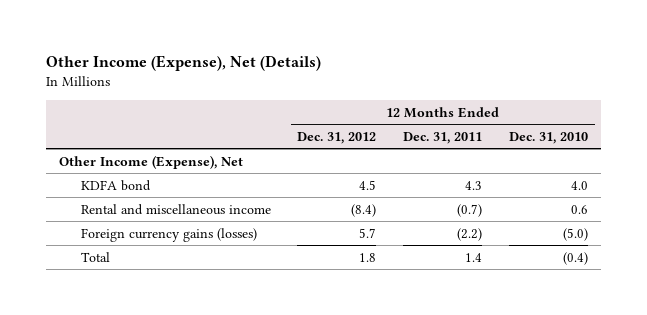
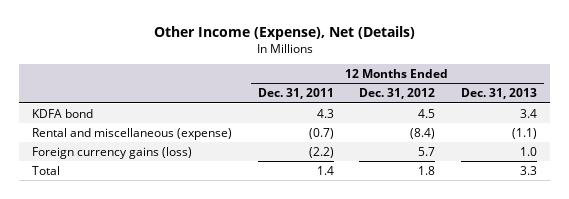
[508,131,588,144] Dec. 31, 2010 -> none
none -> [461,87,538,99] Dec. 31, 2013
[59,154,244,169] Other Income (Expense), Net -> none
[80,203,271,215] Rental and miscellaneous income -> [31,127,232,140] Rental and miscellaneous (expense)
[80,227,257,242] Foreign currency gains (losses) -> [31,146,192,159] Foreign currency gains (loss)

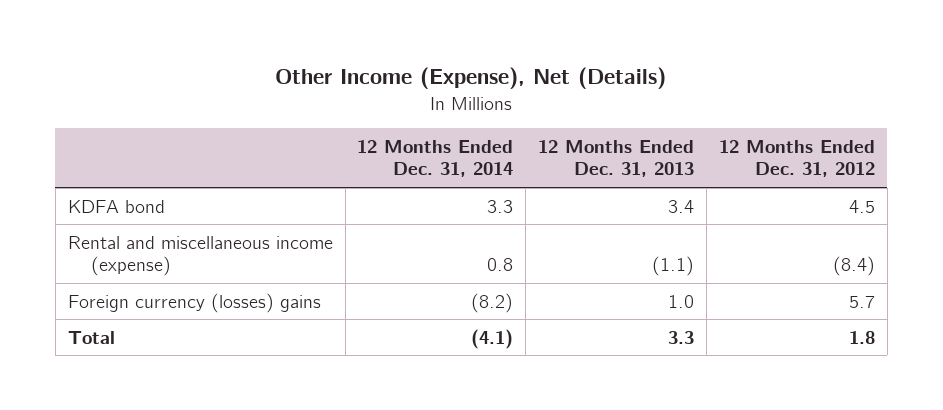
[257,87,334,99] Dec. 31, 2011 -> none
none -> [357,140,514,178] 12 Months Ended Dec. 31, 2014
[31,127,232,140] Rental and miscellaneous (expense) -> [67,235,333,277] Rental and miscellaneous income (expense)
[31,146,192,159] Foreign currency gains (loss) -> [67,292,321,313] Foreign currency (losses) gains

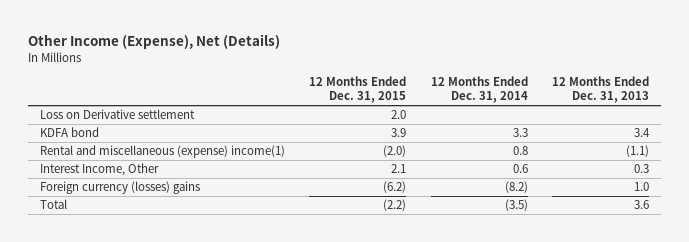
[718,140,875,178] 12 Months Ended Dec. 31, 2012 -> none
none -> [309,76,407,104] 12 Months Ended Dec. 31, 2015
none -> [40,109,196,120] Loss on Derivative settlement
[67,235,333,277] Rental and miscellaneous income (expense) -> [40,145,286,159] Rental and miscellaneous (expense) income(1)
none -> [40,163,160,177] Interest Income, Other
[471,328,514,349] (4.1) -> [504,199,528,212] (3.5)
[668,330,695,344] 3.3 -> [633,200,649,210] 3.6

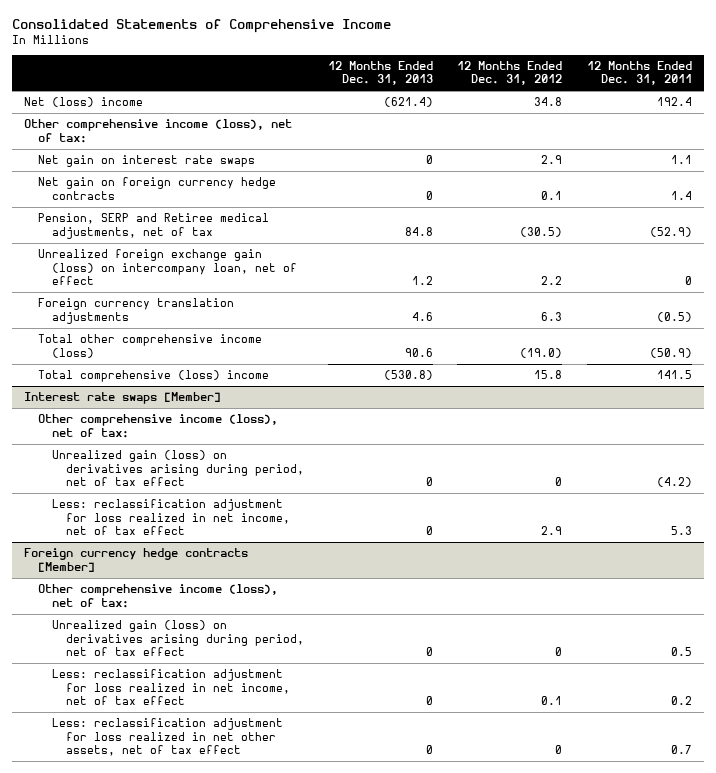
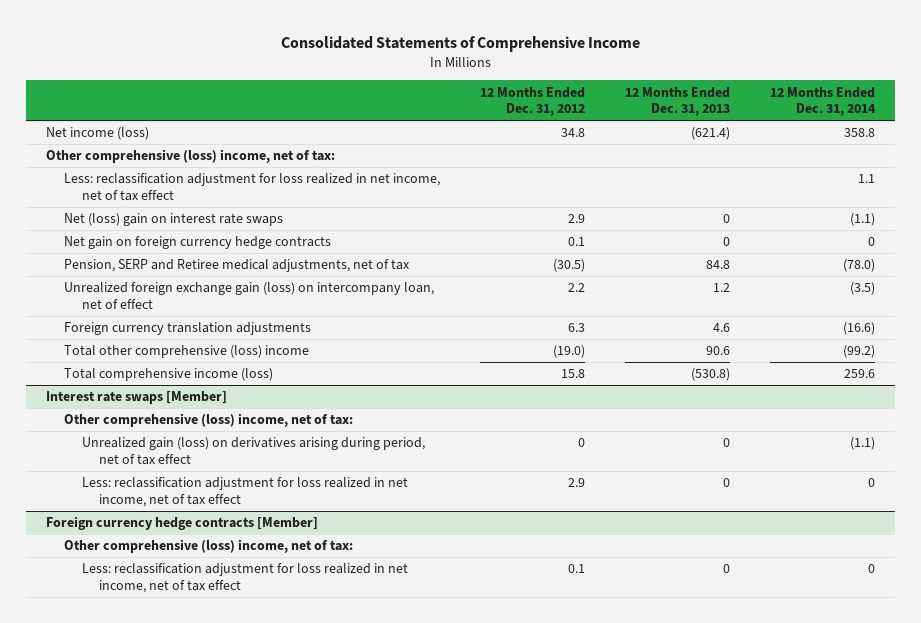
[586,60,692,86] 12 Months Ended Dec. 31, 2011 -> none
none -> [770,86,877,117] 12 Months Ended Dec. 31, 2014
[24,97,144,108] Net (loss) income -> [46,127,150,141] Net income (loss)
[24,119,293,143] Other comprehensive income (loss), net of tax: -> [46,149,336,164] Other comprehensive (loss) income, net of tax:
none -> [64,173,441,201] Less: reclassification adjustment for loss realized in net income, net of tax effect
[37,155,255,168] Net gain on interest rate swaps -> [64,213,284,227] Net (loss) gain on interest rate swaps
[37,334,262,358] Total other comprehensive income (loss) -> [64,345,310,359] Total other comprehensive (loss) income
[37,370,269,383] Total comprehensive (loss) income -> [64,368,274,382] Total comprehensive income (loss)
[37,414,278,438] Other comprehensive income (loss), net of tax: -> [64,413,354,428] Other comprehensive (loss) income, net of tax:
[51,620,304,657] Unrealized gain (loss) on derivatives arising during period, net of tax effect -> none
[37,584,278,608] Other comprehensive income (loss), net of tax: -> [64,539,354,554] Other comprehensive (loss) income, net of tax:
[51,718,283,757] Less: reclassification adjustment for loss realized in net other assets, net of tax effect -> none

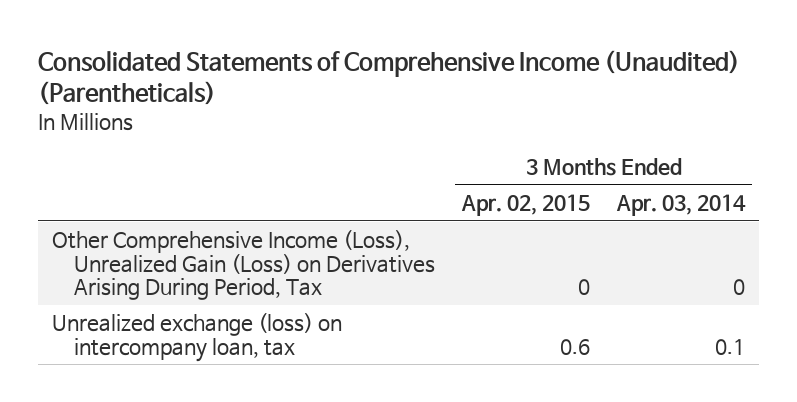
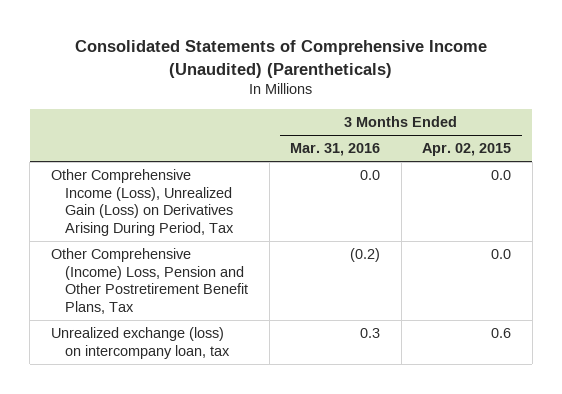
[616,194,747,217] Apr. 03, 2014 -> none
none -> [290,143,381,157] Mar. 31, 2016
[578,279,591,296] 0 -> [491,170,512,181] 0.0
none -> [50,248,249,314] Other Comprehensive (Income) Loss, Pension and Other Postretirement Benefit Plans, Tax

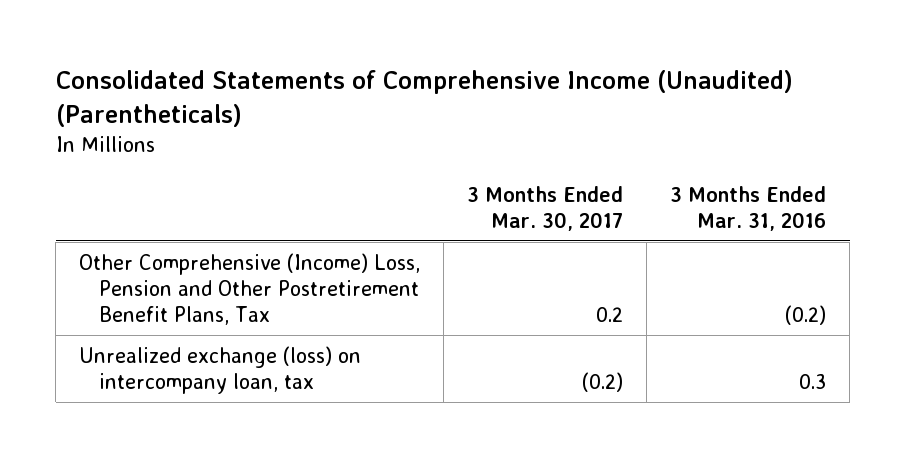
[422,143,512,157] Apr. 02, 2015 -> none
none -> [467,185,624,231] 3 Months Ended Mar. 30, 2017
[50,169,235,236] Other Comprehensive Income (Loss), Unrealized Gain (Loss) on Derivatives Arising During Period, Tax -> none

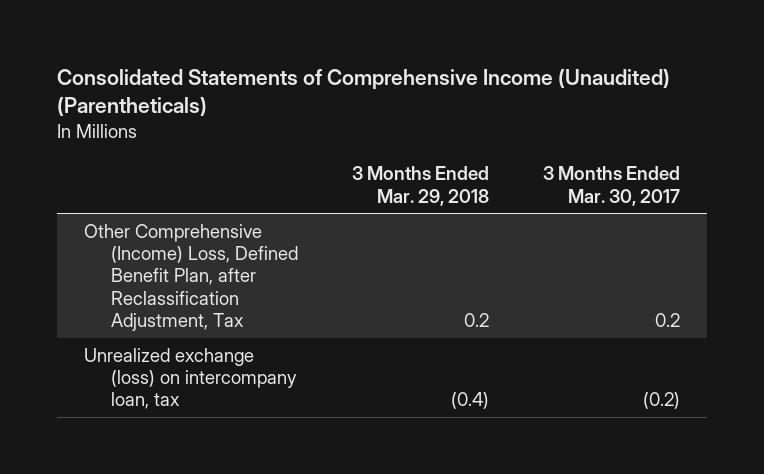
[670,185,827,231] 3 Months Ended Mar. 31, 2016 -> none
none -> [352,166,490,206] 3 Months Ended Mar. 29, 2018
[79,252,421,325] Other Comprehensive (Income) Loss, Pension and Other Postretirement Benefit Plans, Tax -> [83,224,298,331] Other Comprehensive (Income) Loss, Defined Benefit Plan, after Reclassification Adjustment, Tax

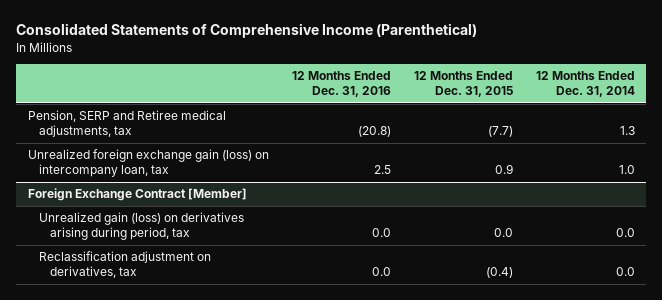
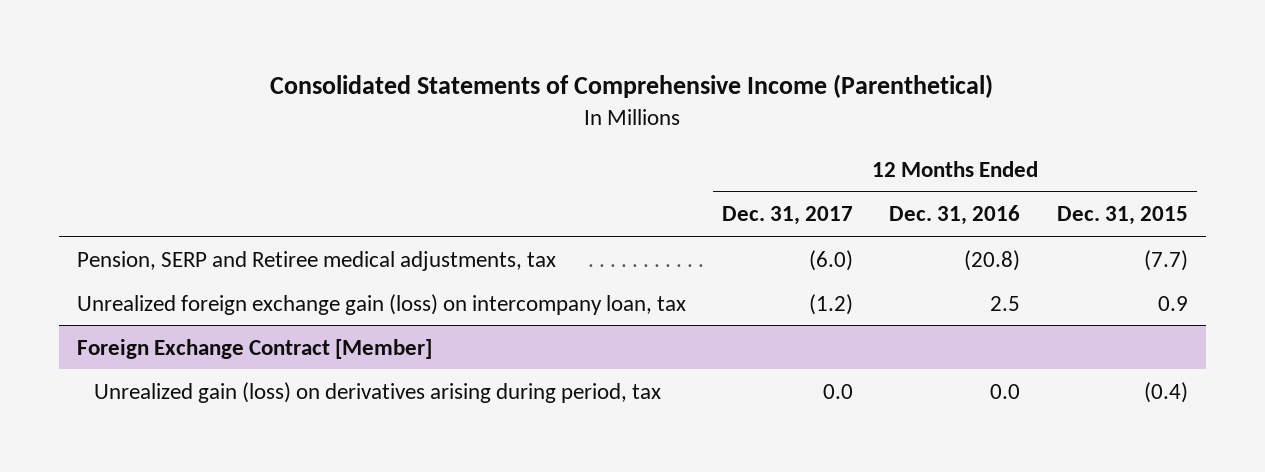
[535,71,635,98] 12 Months Ended Dec. 31, 2014 -> none
none -> [722,206,854,226] Dec. 31, 2017
[38,251,211,279] Reclassification adjustment on derivatives, tax -> none
[493,228,513,238] 0.0 -> [1143,381,1188,403] (0.4)

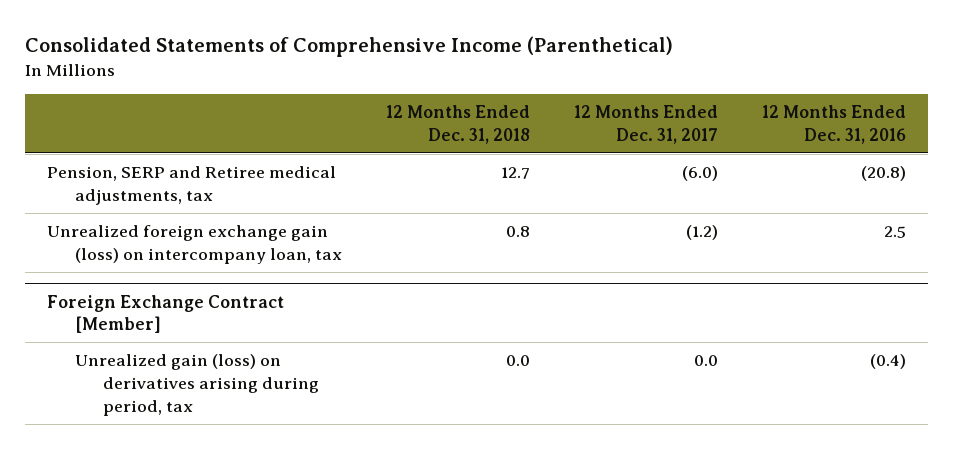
[1056,206,1188,226] Dec. 31, 2015 -> none
none -> [386,104,531,144] 12 Months Ended Dec. 31, 2018
[990,383,1021,399] 0.0 -> [870,354,907,370] (0.4)

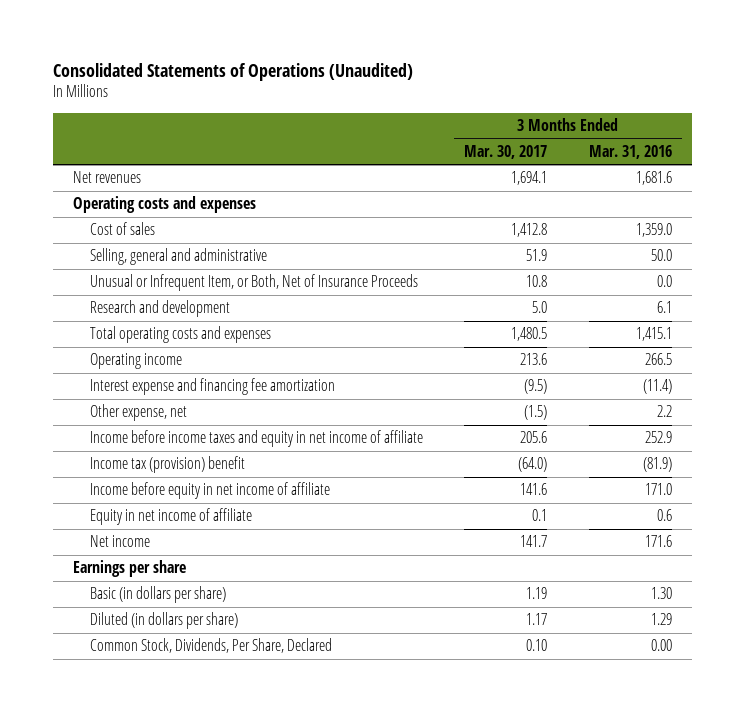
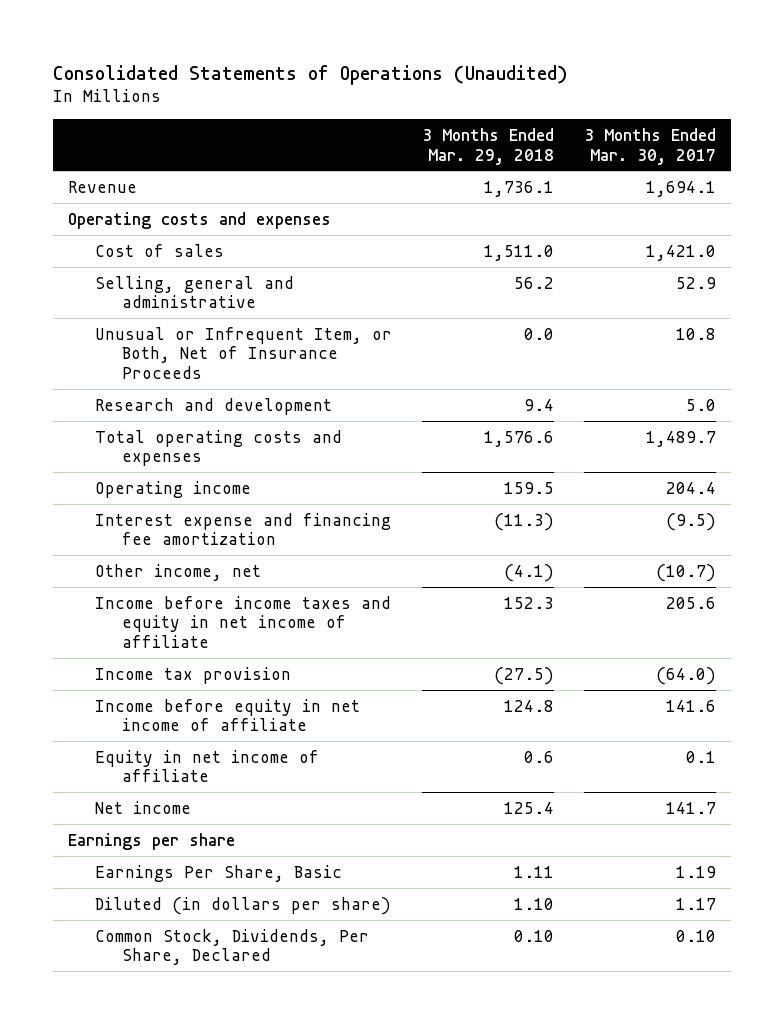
[588,144,672,159] Mar. 31, 2016 -> none
none -> [421,127,554,165] 3 Months Ended Mar. 29, 2018
[73,171,142,184] Net revenues -> [68,180,138,193] Revenue
[511,223,548,238] 1,412.8 -> [645,244,716,261] 1,421.0
[526,249,548,262] 51.9 -> [675,276,716,289] 52.9
[511,327,548,342] 1,480.5 -> [645,430,716,447] 1,489.7
[520,353,548,366] 213.6 -> [665,481,716,494] 204.4
[89,404,187,422] Other expense, net -> [95,563,262,581] Other income, net
[524,405,548,421] (1.5) -> [655,563,716,582] (10.7)
[89,456,245,474] Income tax (provision) benefit -> [95,666,292,684] Income tax provision
[89,586,226,604] Basic (in dollars per share) -> [95,864,343,882] Earnings Per Share, Basic

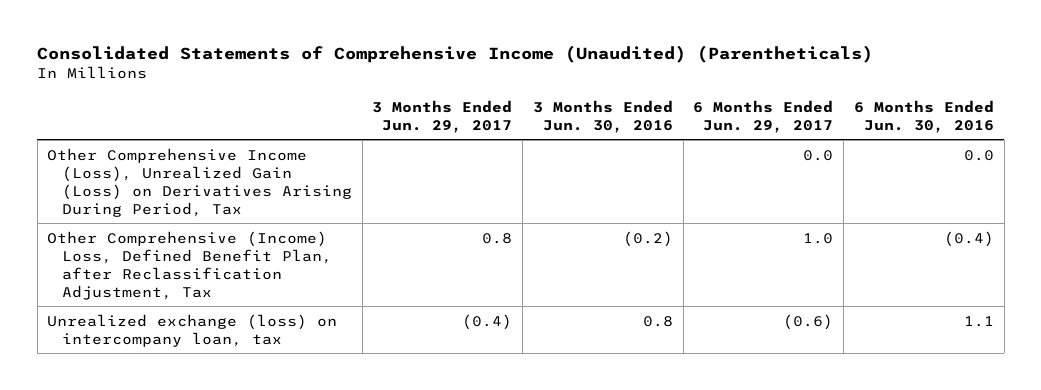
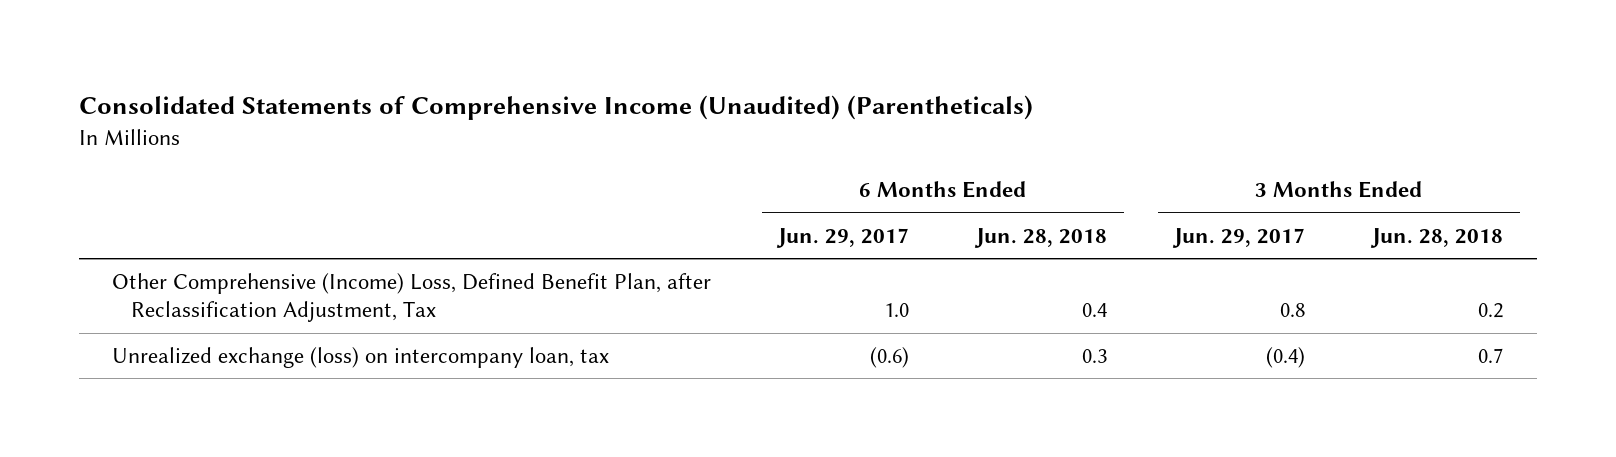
[532,99,673,133] 3 Months Ended Jun. 30, 2016 -> none
[853,99,994,133] 6 Months Ended Jun. 30, 2016 -> none
none -> [974,227,1108,248] Jun. 28, 2018
none -> [1370,227,1504,248] Jun. 28, 2018
[47,147,352,217] Other Comprehensive Income (Loss), Unrealized Gain (Loss) on Derivatives Arising During Period, Tax -> none

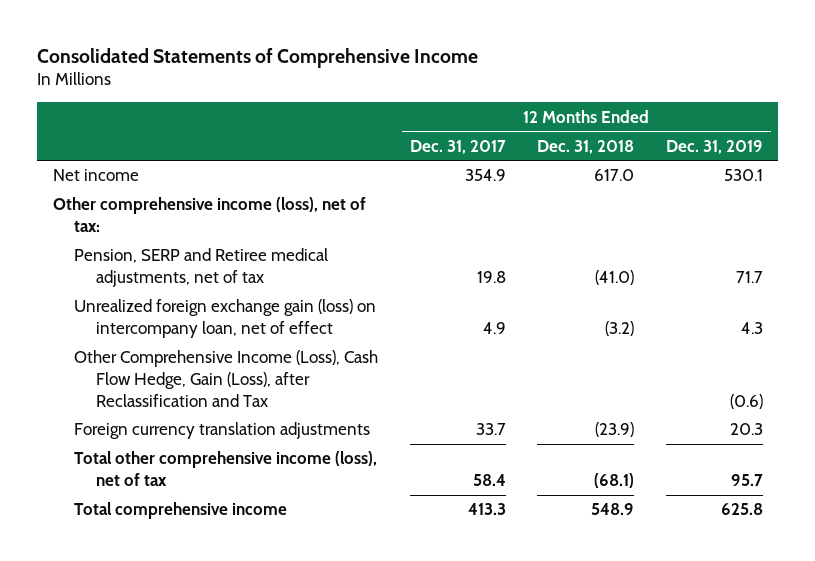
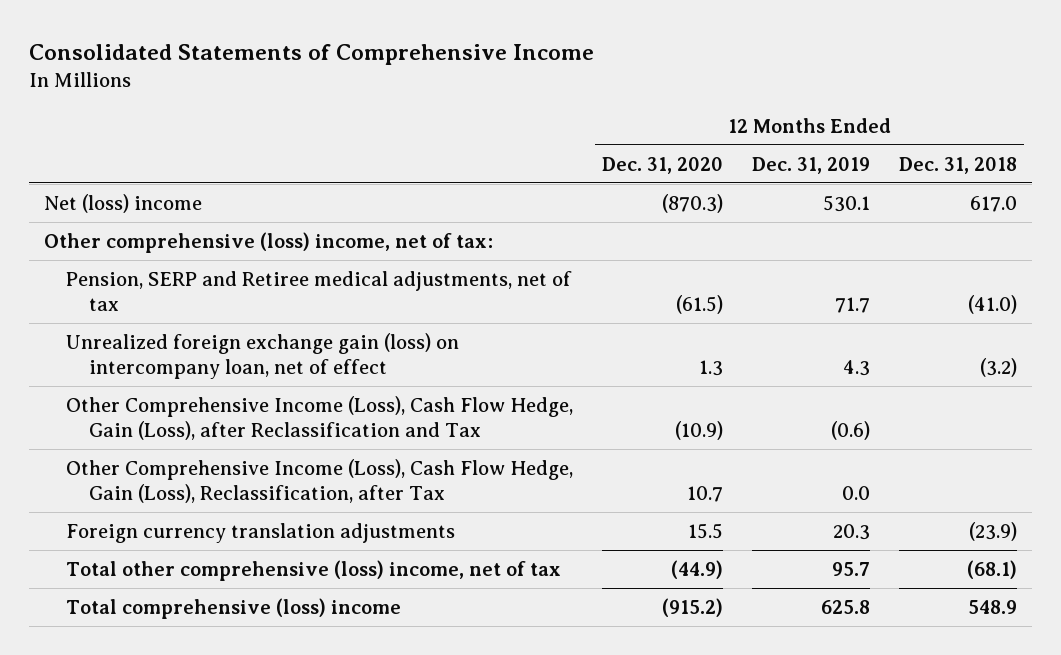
[409,139,506,154] Dec. 31, 2017 -> none
none -> [602,156,724,174] Dec. 31, 2020
[52,169,139,182] Net income -> [43,193,202,213] Net (loss) income
[52,197,366,233] Other comprehensive income (loss), net of tax: -> [43,231,493,253] Other comprehensive (loss) income, net of tax:
none -> [66,458,574,504] Other Comprehensive Income (Loss), Cash Flow Hedge, Gain (Loss), Reclassification, after Tax
[74,451,378,487] Total other comprehensive income (loss), net of tax -> [66,559,562,581] Total other comprehensive (loss) income, net of tax
[74,502,288,520] Total comprehensive income -> [66,597,402,619] Total comprehensive (loss) income

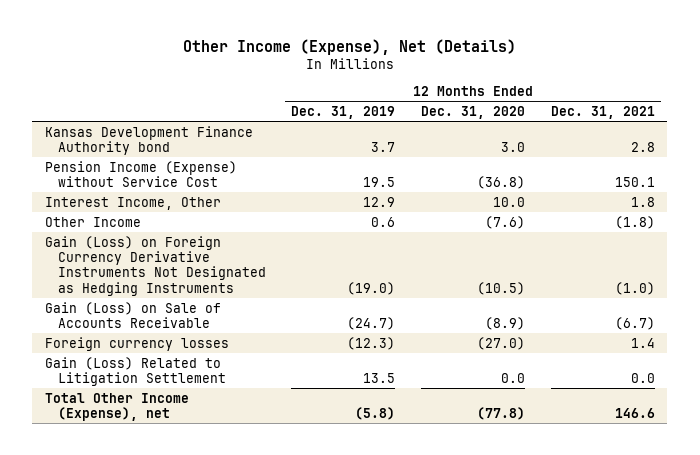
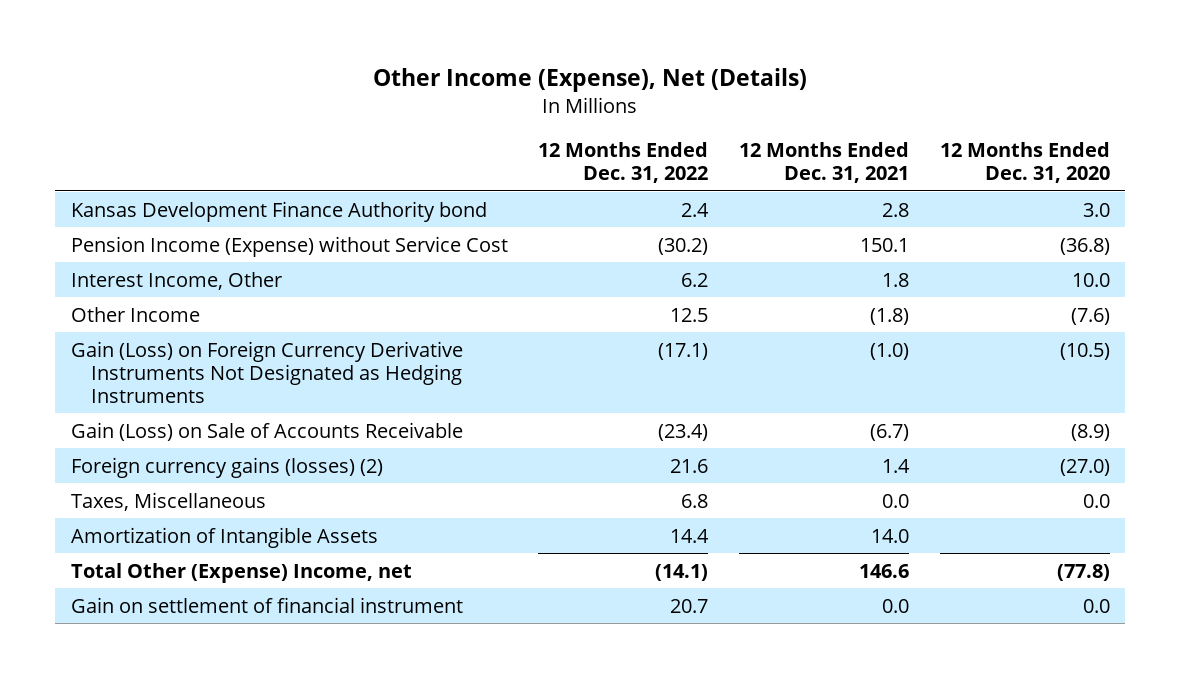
[291,105,396,119] Dec. 31, 2019 -> none
none -> [538,142,709,184] 12 Months Ended Dec. 31, 2022
[45,356,226,386] Gain (Loss) Related to Litigation Settlement -> none
[45,336,230,351] Foreign currency losses -> [70,456,383,478] Foreign currency gains (losses) (2)
none -> [70,491,266,511] Taxes, Miscellaneous
none -> [70,526,378,548] Amortization of Intangible Assets
[45,392,190,421] Total Other Income (Expense), net -> [70,562,412,583] Total Other (Expense) Income, net
none -> [70,596,463,613] Gain on settlement of financial instrument

